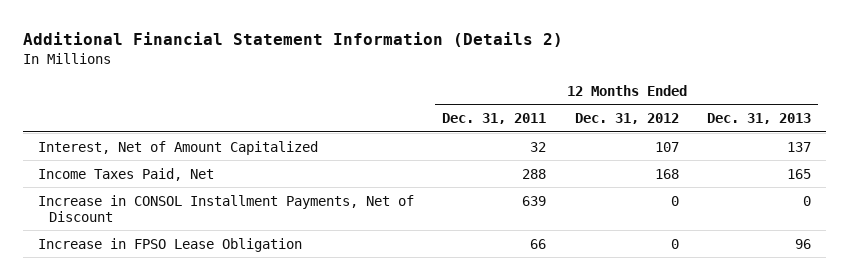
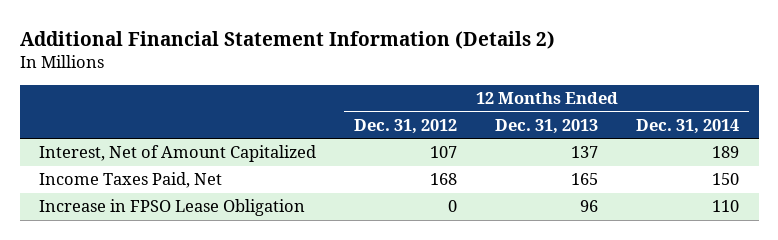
[442,113,547,125] Dec. 31, 2011 -> none
none -> [636,118,740,134] Dec. 31, 2014
[37,194,414,223] Increase in CONSOL Installment Payments, Net of Discount -> none

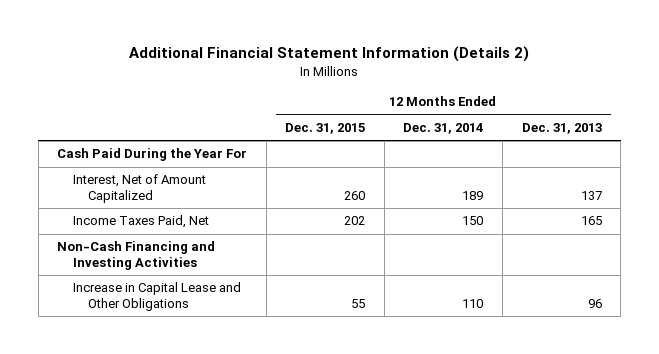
[354,118,458,134] Dec. 31, 2012 -> none
none -> [285,122,366,134] Dec. 31, 2015
none -> [57,148,248,162] Cash Paid During the Year For
none -> [57,241,216,271] Non-Cash Financing and Investing Activities
[38,199,305,217] Increase in FPSO Lease Obligation -> [72,282,241,312] Increase in Capital Lease and Other Obligations

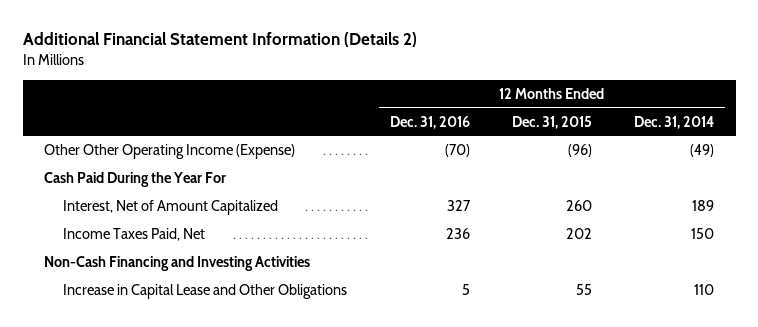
[521,122,602,134] Dec. 31, 2013 -> none
none -> [389,115,470,129] Dec. 31, 2016
none -> [43,144,295,160] Other Other Operating Income (Expense)

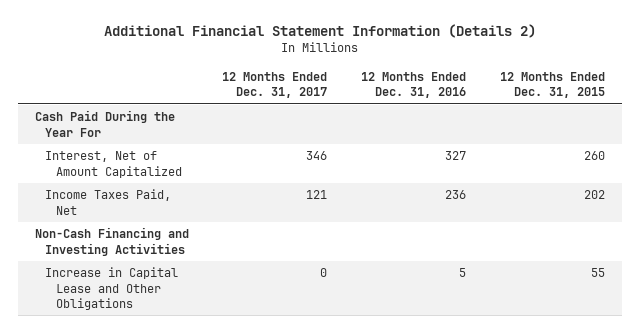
[634,115,715,129] Dec. 31, 2014 -> none
none -> [222,71,328,99] 12 Months Ended Dec. 31, 2017
[43,144,295,160] Other Other Operating Income (Expense) -> none

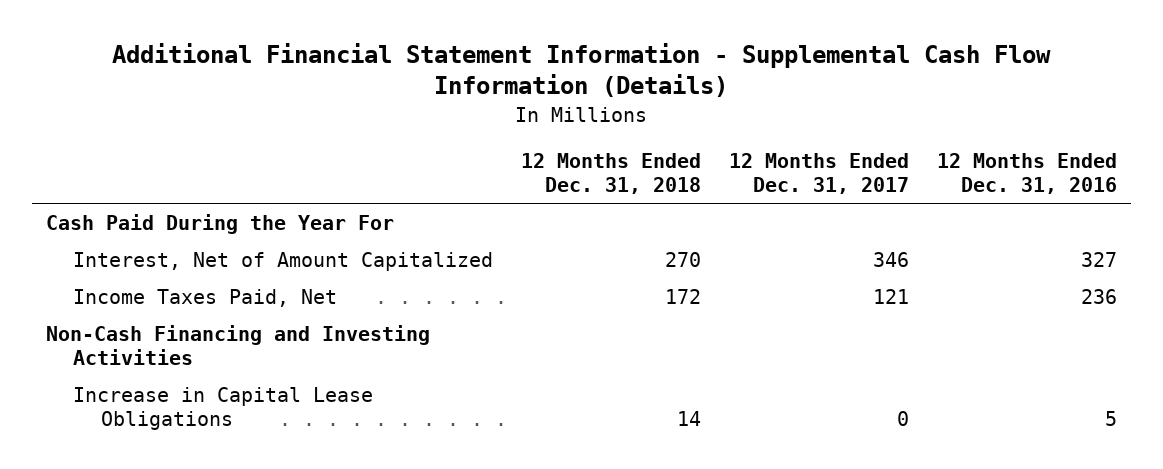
[103,24,536,39] Additional Financial Statement Information (Details 2) -> [112,42,1052,98] Additional Financial Statement Information - Supplemental Cash Flow Information (Details)
[499,71,605,99] 12 Months Ended Dec. 31, 2015 -> none
none -> [521,152,702,194] 12 Months Ended Dec. 31, 2018
[45,267,179,310] Increase in Capital Lease and Other Obligations -> [73,386,374,431] Increase in Capital Lease Obligations

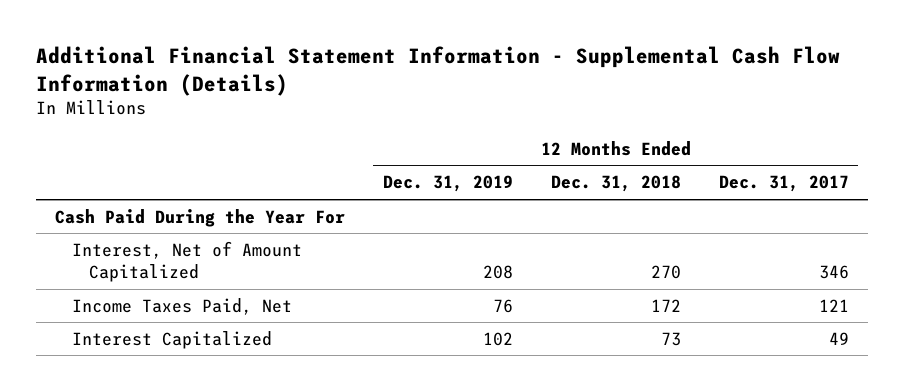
[937,152,1118,194] 12 Months Ended Dec. 31, 2016 -> none
none -> [382,175,513,193] Dec. 31, 2019
[45,324,430,366] Non-Cash Financing and Investing Activities -> none
[73,386,374,431] Increase in Capital Lease Obligations -> none
none -> [72,330,273,349] Interest Capitalized

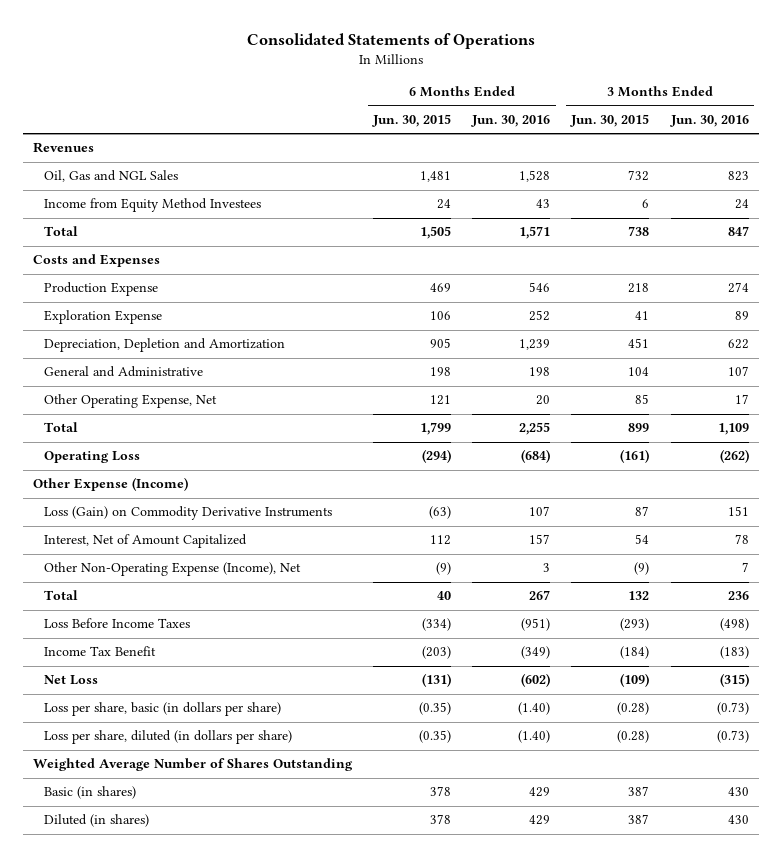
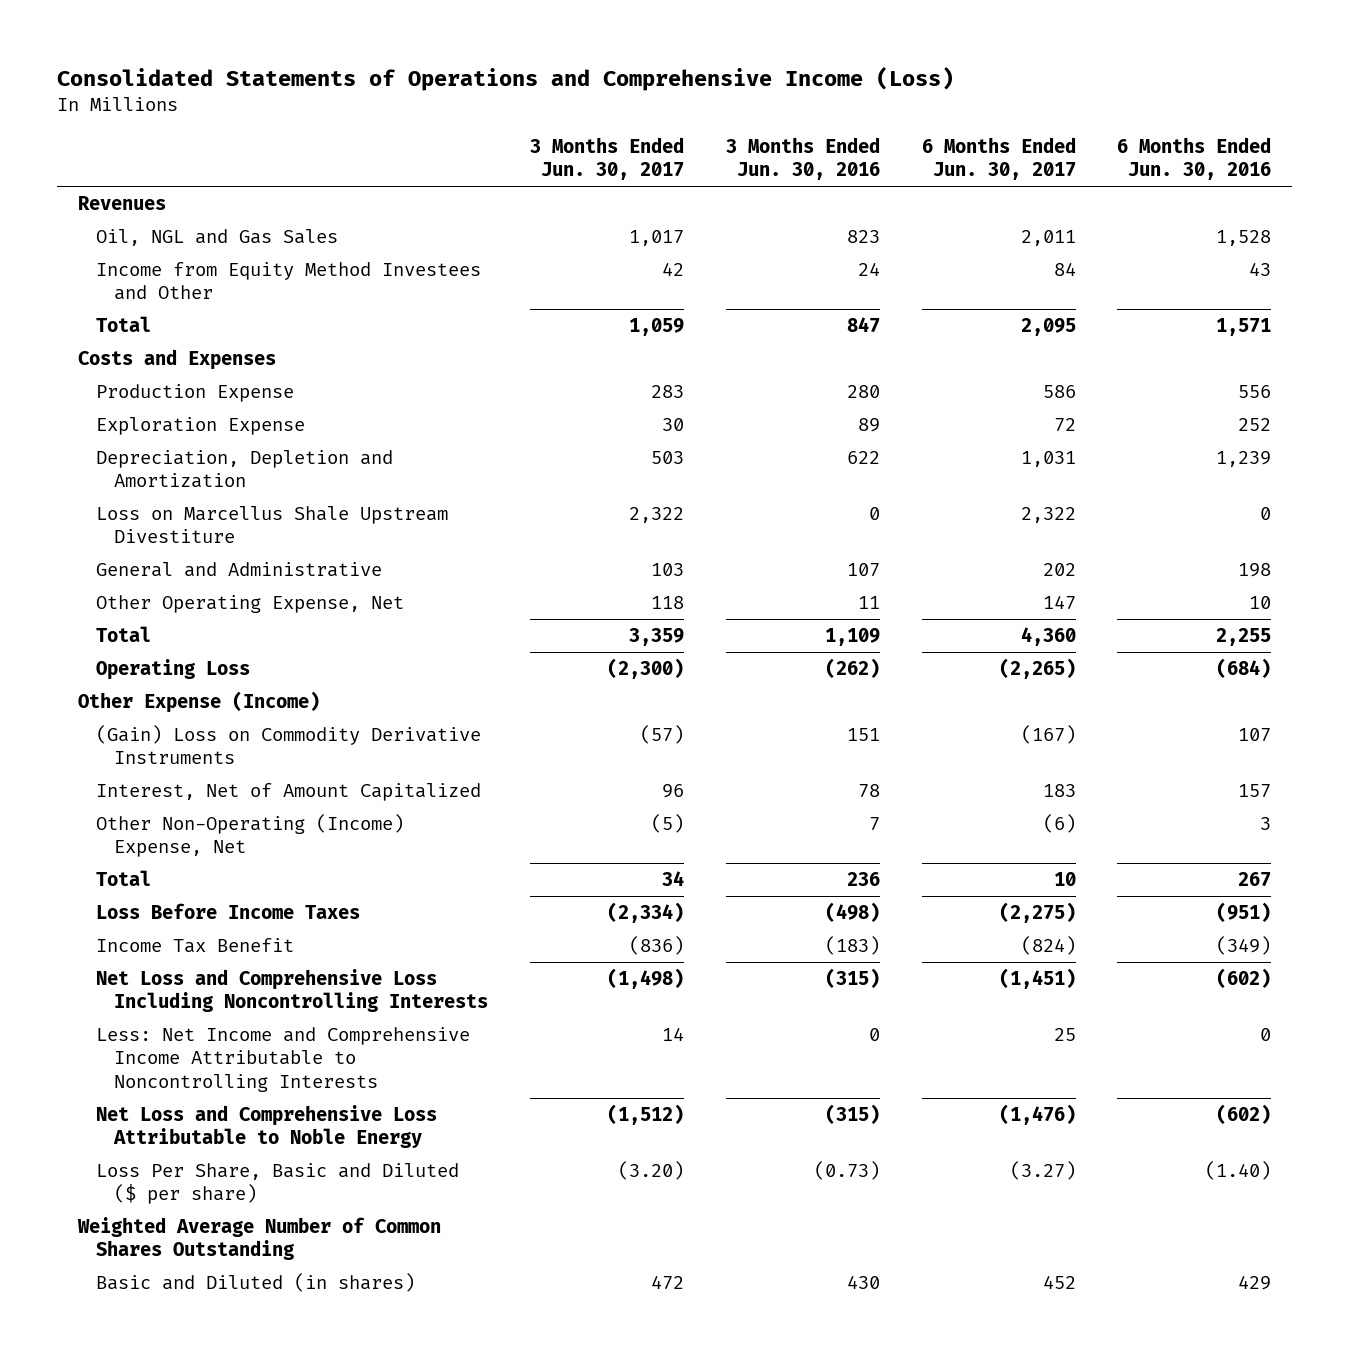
[246,32,535,49] Consolidated Statements of Operations -> [57,67,955,92] Consolidated Statements of Operations and Comprehensive Income (Loss)
[372,114,452,128] Jun. 30, 2015 -> none
[570,114,650,128] Jun. 30, 2015 -> none
none -> [530,136,685,181] 3 Months Ended Jun. 30, 2017
none -> [921,136,1076,181] 6 Months Ended Jun. 30, 2017
[43,170,178,183] Oil, Gas and NGL Sales -> [96,228,339,246] Oil, NGL and Gas Sales
[43,198,261,213] Income from Equity Method Investees -> [96,261,482,301] Income from Equity Method Investees and Other
[529,282,551,293] 546 -> [1238,384,1272,398] 556
[727,282,749,294] 274 -> [846,384,880,398] 280
none -> [96,505,449,544] Loss on Marcellus Shale Upstream Divestiture
[536,395,551,406] 20 -> [1249,595,1272,609] 10
[734,394,749,405] 17 -> [857,595,880,609] 11
[43,506,332,521] Loss (Gain) on Commodity Derivative Instruments -> [96,724,482,765] (Gain) Loss on Commodity Derivative Instruments
[43,562,301,577] Other Non-Operating Expense (Income), Net -> [96,813,405,858] Other Non-Operating (Income) Expense, Net
[43,730,292,745] Loss per share, diluted (in dollars per share) -> none
[43,814,149,828] Diluted (in shares) -> none
none -> [96,968,489,1013] Net Loss and Comprehensive Loss Including Noncontrolling Interests
none -> [96,1026,471,1092] Less: Net Income and Comprehensive Income Attributable to Noncontrolling Interests
[43,675,98,686] Net Loss -> [96,1104,438,1149] Net Loss and Comprehensive Loss Attributable to Noble Energy
[43,702,281,717] Loss per share, basic (in dollars per share) -> [96,1162,460,1205] Loss Per Share, Basic and Diluted ($ per share)
[33,758,354,772] Weighted Average Number of Shares Outstanding -> [77,1216,442,1261] Weighted Average Number of Common Shares Outstanding
[43,786,136,800] Basic (in shares) -> [96,1272,416,1292] Basic and Diluted (in shares)

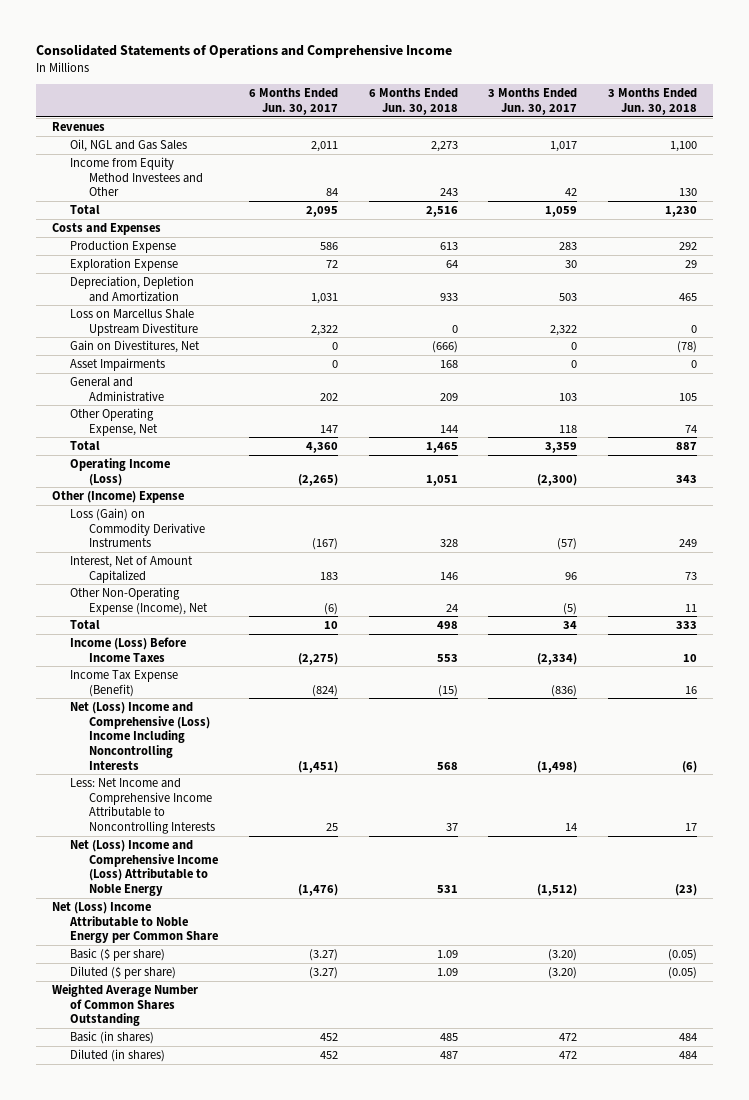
[57,67,955,92] Consolidated Statements of Operations and Comprehensive Income (Loss) -> [36,44,453,59] Consolidated Statements of Operations and Comprehensive Income
[725,136,880,181] 3 Months Ended Jun. 30, 2016 -> none
[1117,136,1272,181] 6 Months Ended Jun. 30, 2016 -> none
none -> [368,88,458,115] 6 Months Ended Jun. 30, 2018
none -> [608,88,698,115] 3 Months Ended Jun. 30, 2018
none -> [70,339,201,353] Gain on Divestitures, Net
none -> [70,357,166,371] Asset Impairments
[96,658,251,680] Operating Loss -> [70,457,171,486] Operating Income (Loss)
[78,690,321,713] Other Expense (Income) -> [51,490,184,503] Other (Income) Expense
[96,724,482,765] (Gain) Loss on Commodity Derivative Instruments -> [70,507,205,548] Loss (Gain) on Commodity Derivative Instruments
[96,813,405,858] Other Non-Operating (Income) Expense, Net -> [70,586,208,615] Other Non-Operating Expense (Income), Net
[96,902,361,919] Loss Before Income Taxes -> [70,636,187,663] Income (Loss) Before Income Taxes
[96,937,295,953] Income Tax Benefit -> [70,669,179,697] Income Tax Expense (Benefit)
[96,968,489,1013] Net Loss and Comprehensive Loss Including Noncontrolling Interests -> [70,701,210,770] Net (Loss) Income and Comprehensive (Loss) Income Including Noncontrolling Interests
[96,1104,438,1149] Net Loss and Comprehensive Loss Attributable to Noble Energy -> [70,839,218,896] Net (Loss) Income and Comprehensive Income (Loss) Attributable to Noble Energy
none -> [51,901,219,944] Net (Loss) Income Attributable to Noble Energy per Common Share
[96,1162,460,1205] Loss Per Share, Basic and Diluted ($ per share) -> [70,947,166,961] Basic ($ per share)
none -> [70,965,177,979] Diluted ($ per share)
[96,1272,416,1292] Basic and Diluted (in shares) -> [70,1030,155,1044] Basic (in shares)
none -> [70,1048,166,1062] Diluted (in shares)

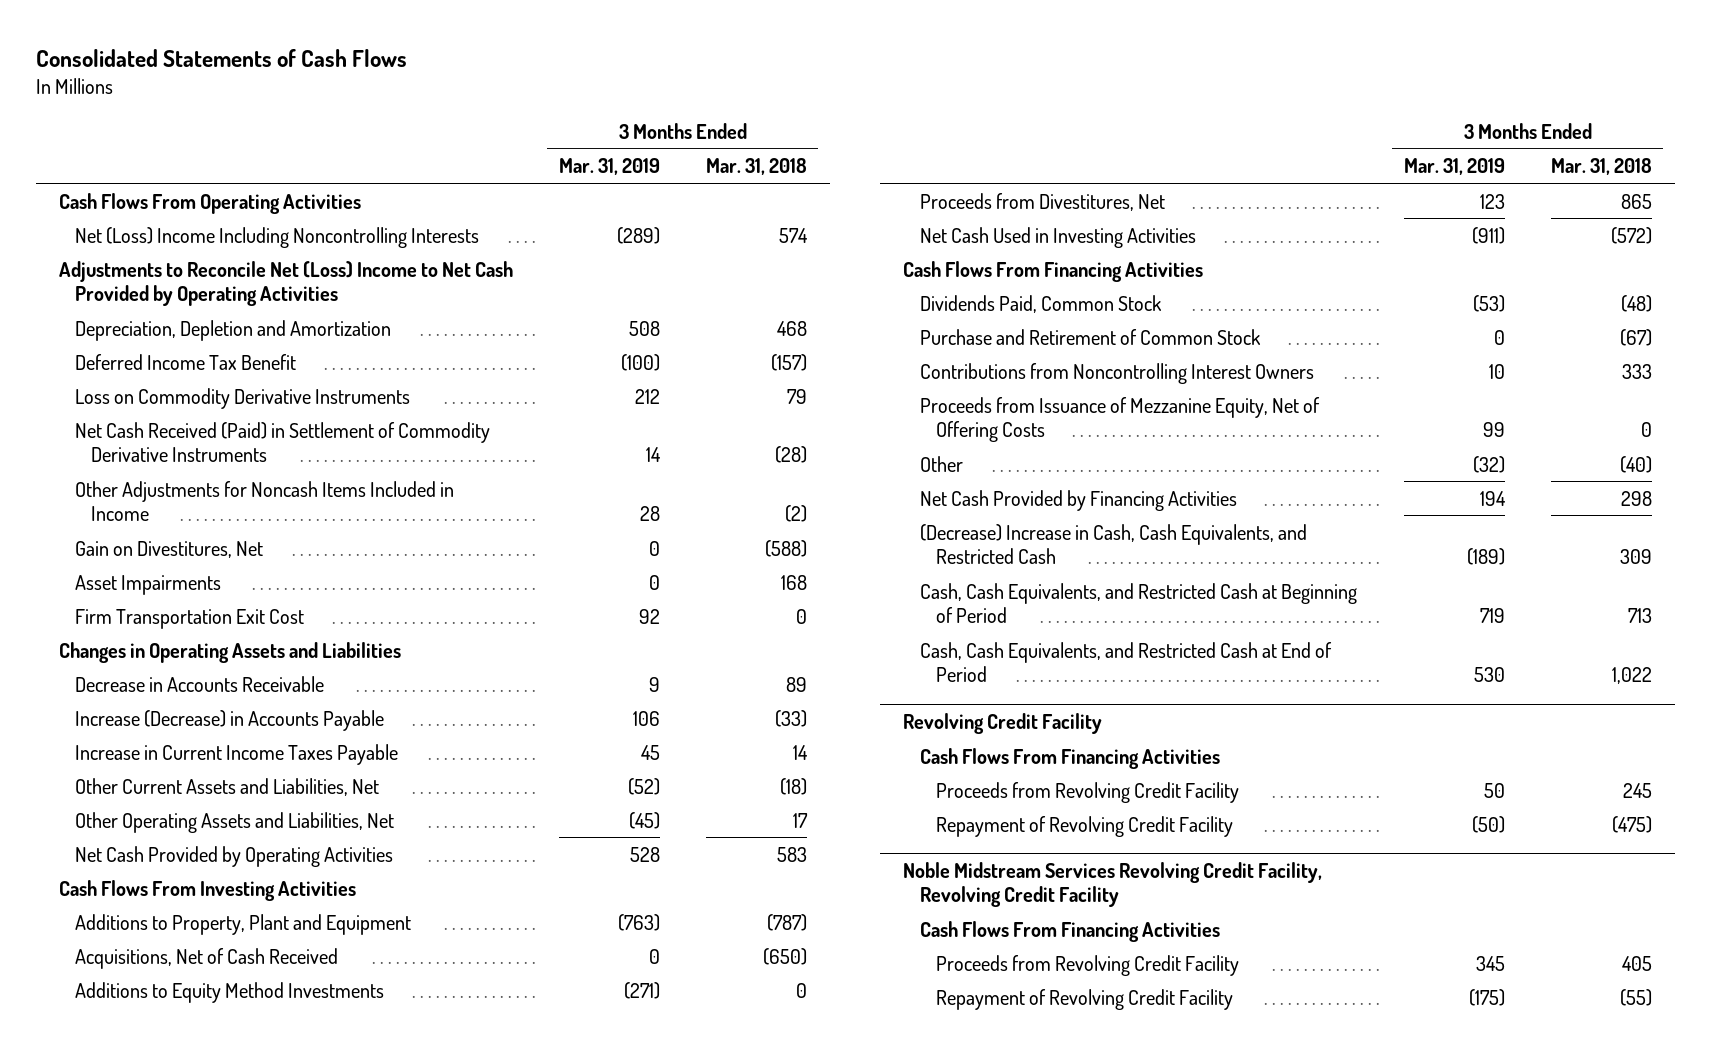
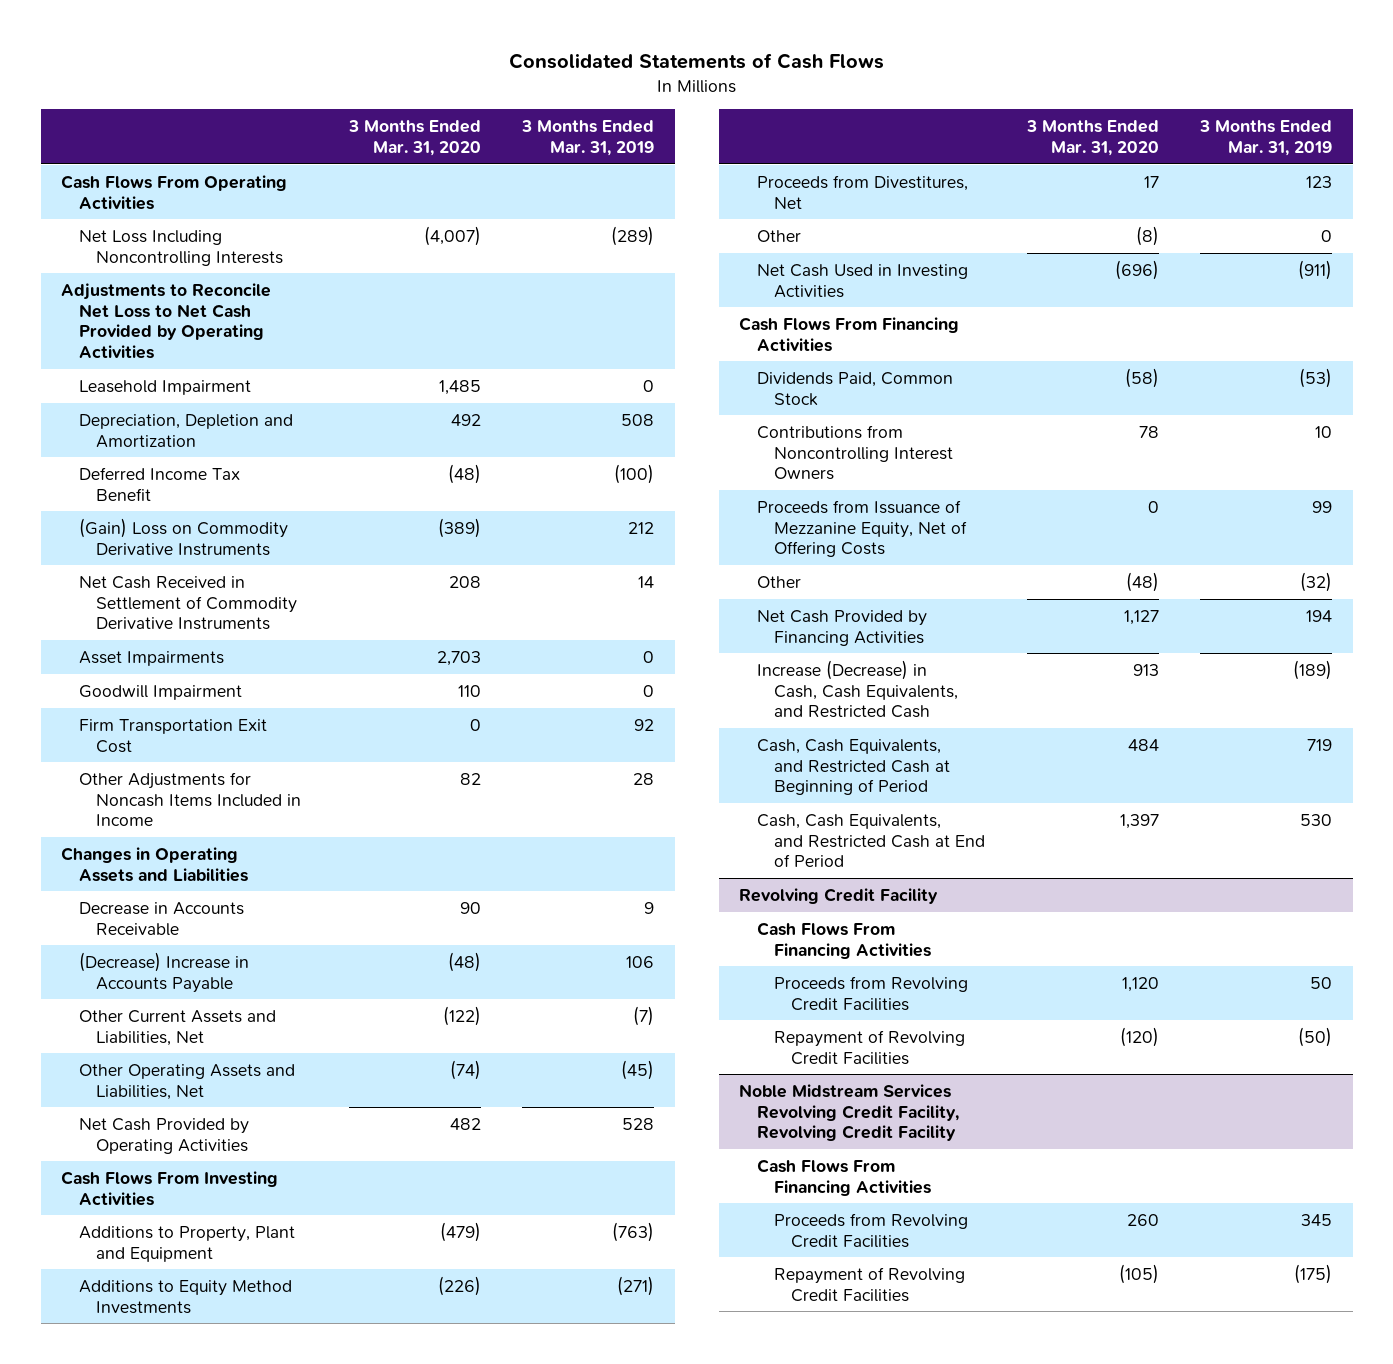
[705,158,807,176] Mar. 31, 2018 -> none
none -> [347,120,481,156] 3 Months Ended Mar. 31, 2020
[74,226,479,248] Net (Loss) Income Including Noncontrolling Interests -> [78,229,284,266] Net Loss Including Noncontrolling Interests
[58,260,513,306] Adjustments to Reconcile Net (Loss) Income to Net Cash Provided by Operating Activities -> [61,282,272,359] Adjustments to Reconcile Net Loss to Net Cash Provided by Operating Activities
none -> [78,379,251,395] Leasehold Impairment
[74,540,263,558] Gain on Divestitures, Net -> none
[74,387,410,409] Loss on Commodity Derivative Instruments -> [78,517,288,556] (Gain) Loss on Commodity Derivative Instruments
[74,421,490,462] Net Cash Received (Paid) in Settlement of Commodity Derivative Instruments -> [78,575,298,631] Net Cash Received in Settlement of Commodity Derivative Instruments
none -> [78,684,242,700] Goodwill Impairment
[74,480,454,521] Other Adjustments for Noncash Items Included in Income -> [78,771,302,827] Other Adjustments for Noncash Items Included in Income
[74,743,398,765] Increase in Current Income Taxes Payable -> none
[74,709,384,731] Increase (Decrease) in Accounts Payable -> [78,951,249,993] (Decrease) Increase in Accounts Payable
[627,777,660,795] (52) -> [633,1005,655,1026] (7)
[74,947,338,969] Acquisitions, Net of Cash Received -> none
none -> [756,229,801,242] Other
[919,328,1261,345] Purchase and Retirement of Common Stock -> none
[919,523,1307,564] (Decrease) Increase in Cash, Cash Equivalents, and Restricted Cash -> [756,659,959,719] Increase (Decrease) in Cash, Cash Equivalents, and Restricted Cash
[935,781,1239,803] Proceeds from Revolving Credit Facility -> [774,975,969,1011] Proceeds from Revolving Credit Facilities
[935,815,1233,837] Repayment of Revolving Credit Facility -> [774,1029,966,1065] Repayment of Revolving Credit Facilities
[935,954,1239,976] Proceeds from Revolving Credit Facility -> [774,1212,969,1248] Proceeds from Revolving Credit Facilities
[935,988,1233,1010] Repayment of Revolving Credit Facility -> [774,1266,966,1302] Repayment of Revolving Credit Facilities

